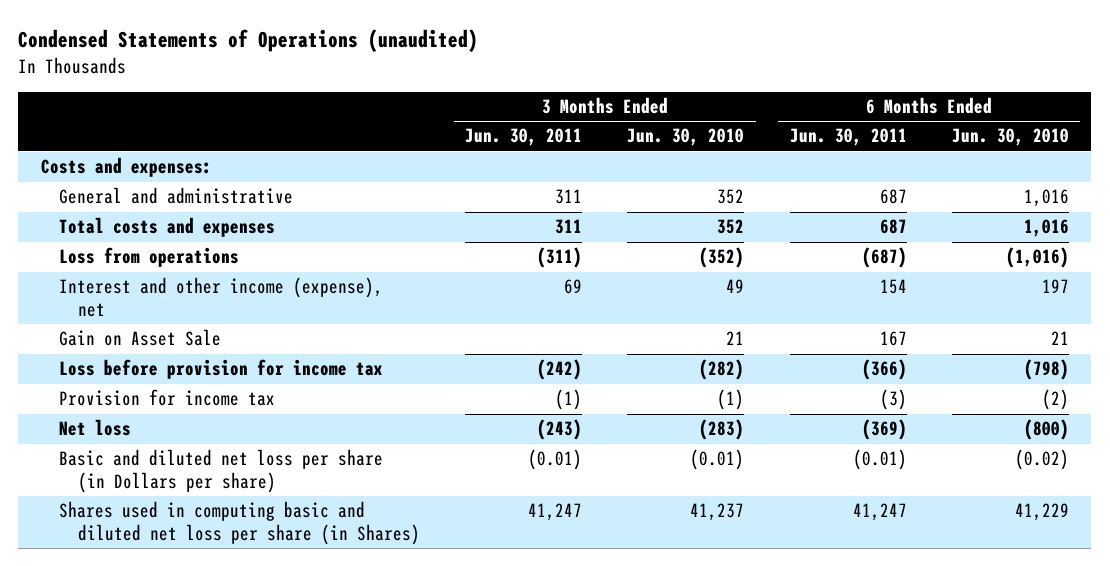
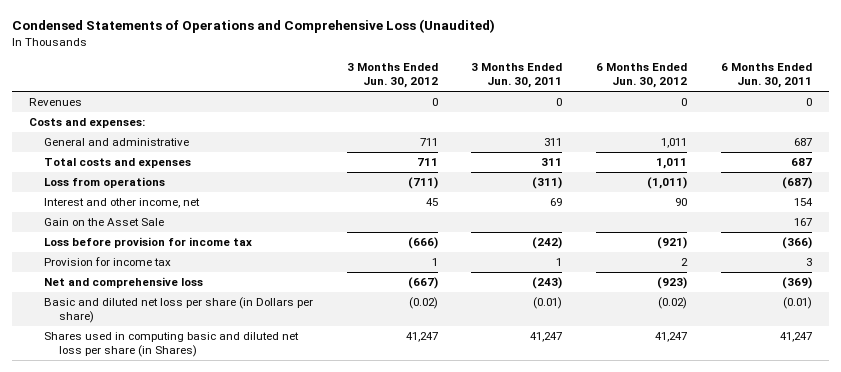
[18,29,479,53] Condensed Statements of Operations (unaudited) -> [12,19,496,34] Condensed Statements of Operations and Comprehensive Loss (Unaudited)
[627,128,745,147] Jun. 30, 2010 -> none
[951,128,1069,147] Jun. 30, 2010 -> none
none -> [346,63,438,89] 3 Months Ended Jun. 30, 2012
none -> [596,63,688,89] 6 Months Ended Jun. 30, 2012
none -> [29,98,83,107] Revenues
[59,277,384,318] Interest and other income (expense), net -> [43,198,200,209] Interest and other income, net
[59,329,222,347] Gain on Asset Sale -> [43,218,164,227] Gain on the Asset Sale
[554,389,582,411] (1) -> [556,258,563,267] 1
[879,389,907,411] (3) -> [805,258,812,267] 3
[59,419,132,437] Net loss -> [43,277,203,289] Net and comprehensive loss

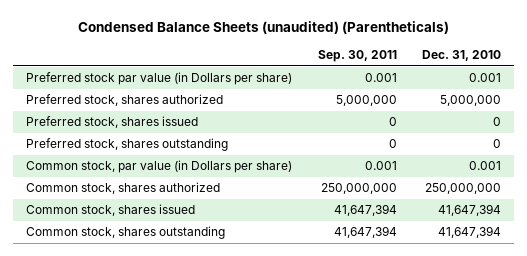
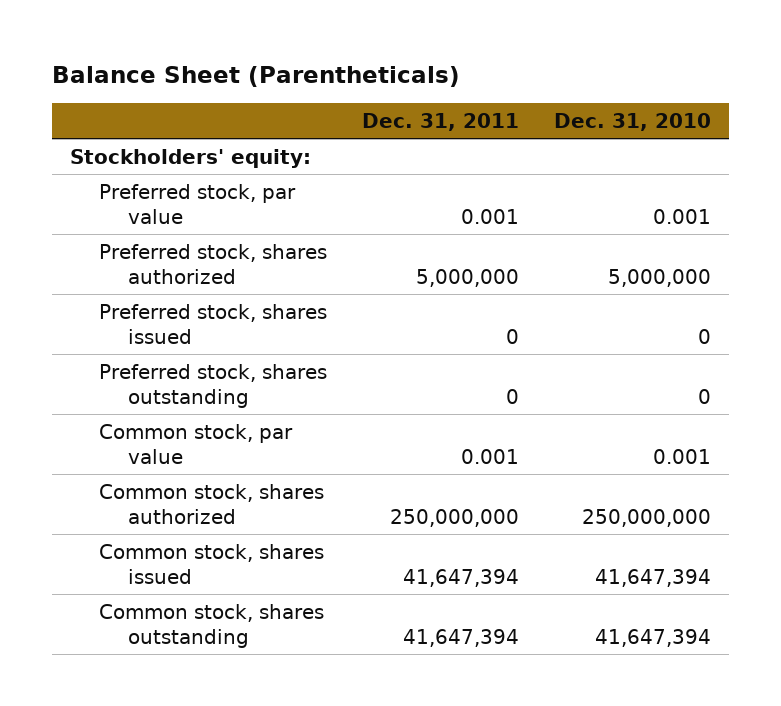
[77,20,449,34] Condensed Balance Sheets (unaudited) (Parentheticals) -> [52,66,461,88] Balance Sheet (Parentheticals)
[317,49,397,62] Sep. 30, 2011 -> none
none -> [361,112,519,131] Dec. 31, 2011
none -> [69,148,311,168] Stockholders' equity:
[26,72,293,86] Preferred stock par value (in Dollars per share) -> [98,183,296,225] Preferred stock, par value
[26,160,293,174] Common stock, par value (in Dollars per share) -> [98,423,293,465] Common stock, par value

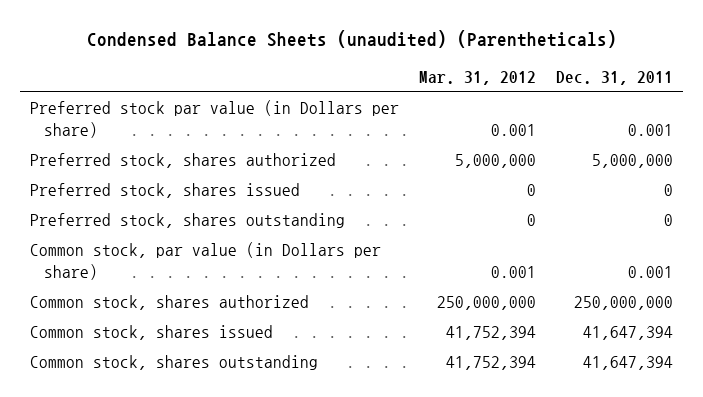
[52,66,461,88] Balance Sheet (Parentheticals) -> [86,30,617,49] Condensed Balance Sheets (unaudited) (Parentheticals)
[554,112,712,131] Dec. 31, 2010 -> none
none -> [419,71,537,86] Mar. 31, 2012
[69,148,311,168] Stockholders' equity: -> none
[98,183,296,225] Preferred stock, par value -> [29,100,399,138] Preferred stock par value (in Dollars per share)
[98,423,293,465] Common stock, par value -> [29,242,381,280] Common stock, par value (in Dollars per share)

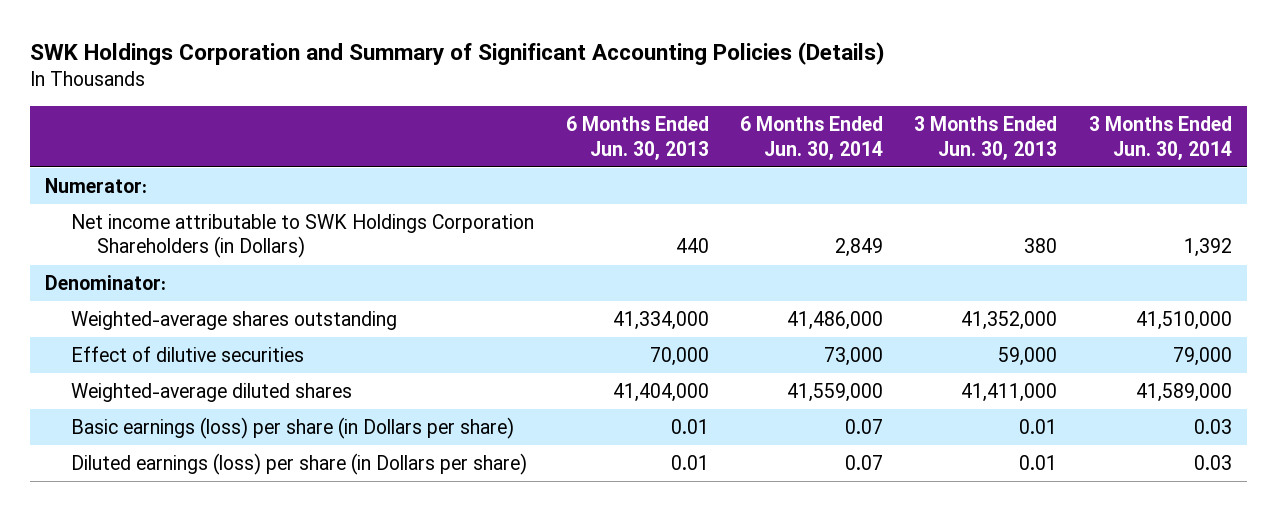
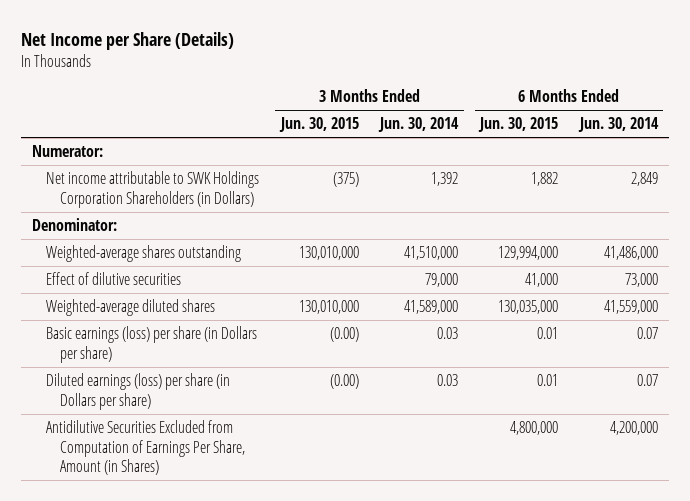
[29,41,885,65] SWK Holdings Corporation and Summary of Significant Accounting Policies (Details) -> [21,31,235,50] Net Income per Share (Details)
[565,116,709,160] 6 Months Ended Jun. 30, 2013 -> none
[914,116,1058,160] 3 Months Ended Jun. 30, 2013 -> none
none -> [278,117,359,133] Jun. 30, 2015
none -> [478,117,559,133] Jun. 30, 2015
none -> [45,420,245,476] Antidilutive Securities Excluded from Computation of Earnings Per Share, Amount (in Shares)

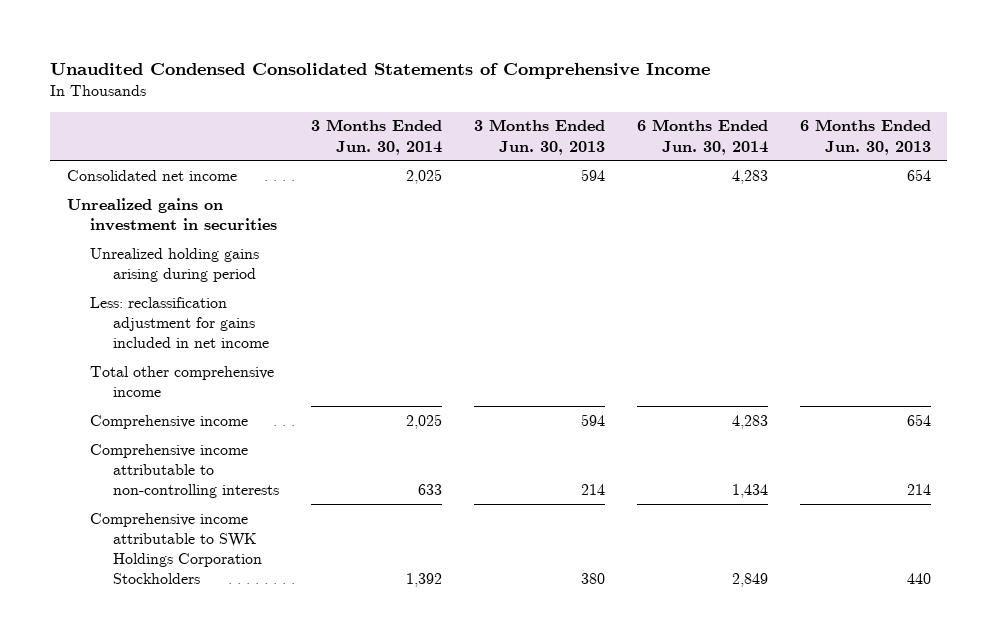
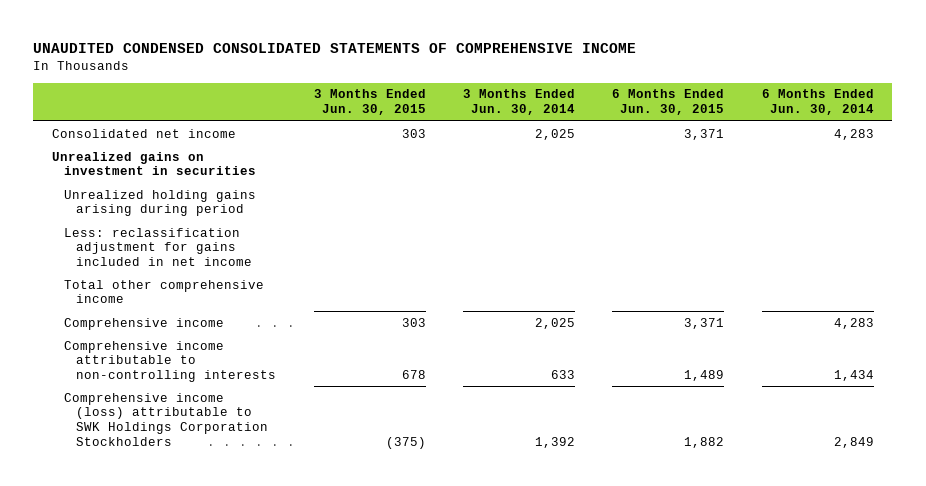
[50,62,711,79] Unaudited Condensed Consolidated Statements of Comprehensive Income -> [33,42,637,53] UNAUDITED CONDENSED CONSOLIDATED STATEMENTS OF COMPREHENSIVE INCOME
[474,119,606,155] 3 Months Ended Jun. 30, 2013 -> none
[800,119,932,155] 6 Months Ended Jun. 30, 2013 -> none
none -> [313,89,426,116] 3 Months Ended Jun. 30, 2015
none -> [612,89,725,116] 6 Months Ended Jun. 30, 2015
[89,512,262,585] Comprehensive income attributable to SWK Holdings Corporation Stockholders -> [64,392,269,446] Comprehensive income (loss) attributable to SWK Holdings Corporation Stockholders

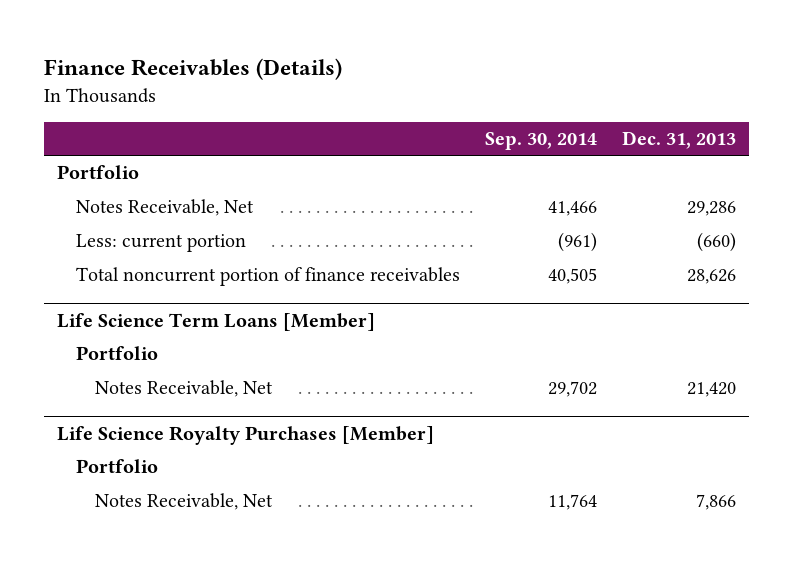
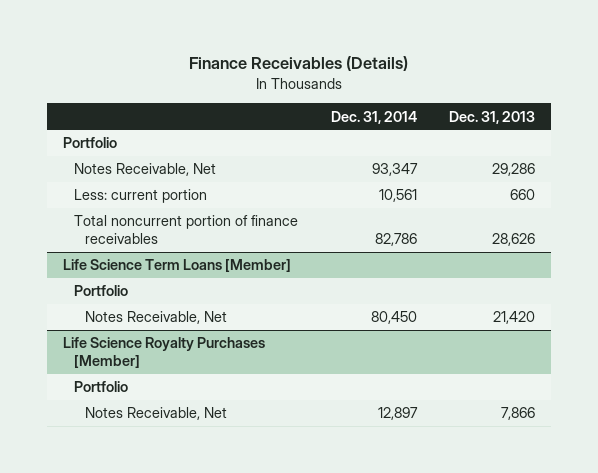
[485,131,598,150] Sep. 30, 2014 -> none
none -> [330,110,417,124] Dec. 31, 2014
[697,232,737,253] (660) -> [510,189,536,201] 660

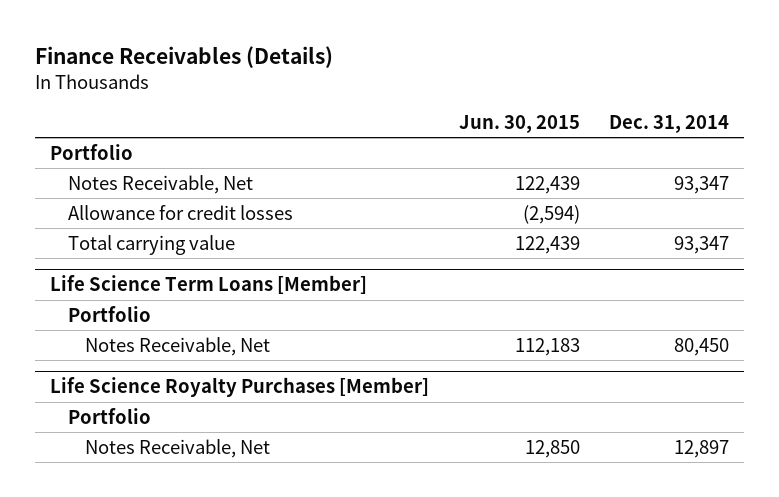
[449,110,536,124] Dec. 31, 2013 -> none
none -> [458,114,580,133] Jun. 30, 2015
[73,189,207,204] Less: current portion -> none
[73,215,298,245] Total noncurrent portion of finance receivables -> none
none -> [67,204,293,220] Allowance for credit losses
none -> [67,234,235,255] Total carrying value

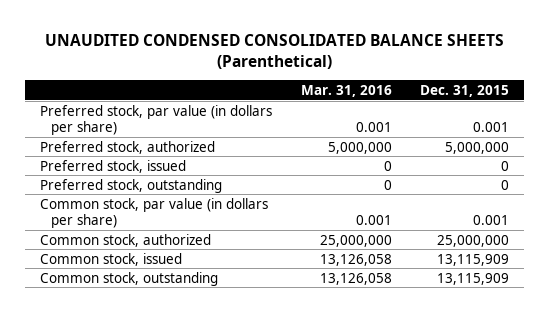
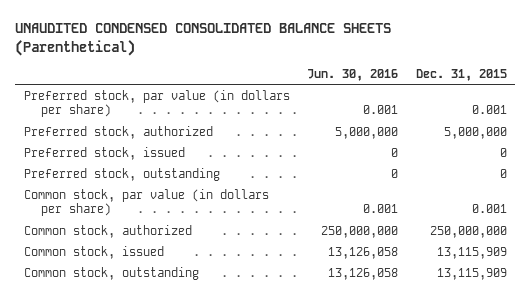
[300,84,392,97] Mar. 31, 2016 -> none
none -> [307,69,399,82] Jun. 30, 2016
[437,234,510,247] 25,000,000 -> [429,225,507,238] 250,000,000

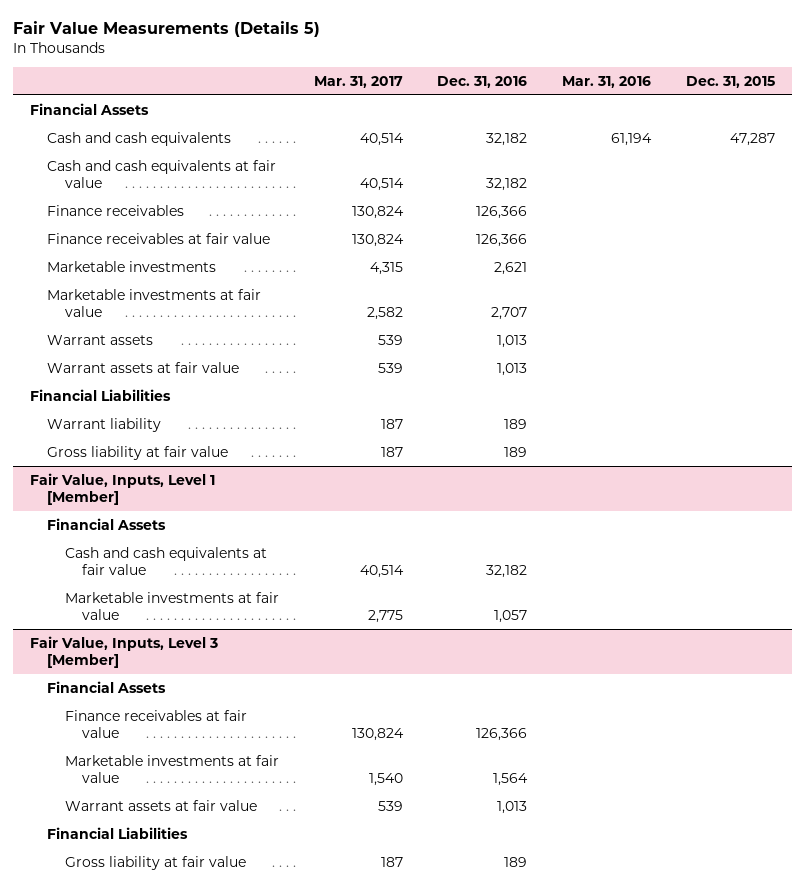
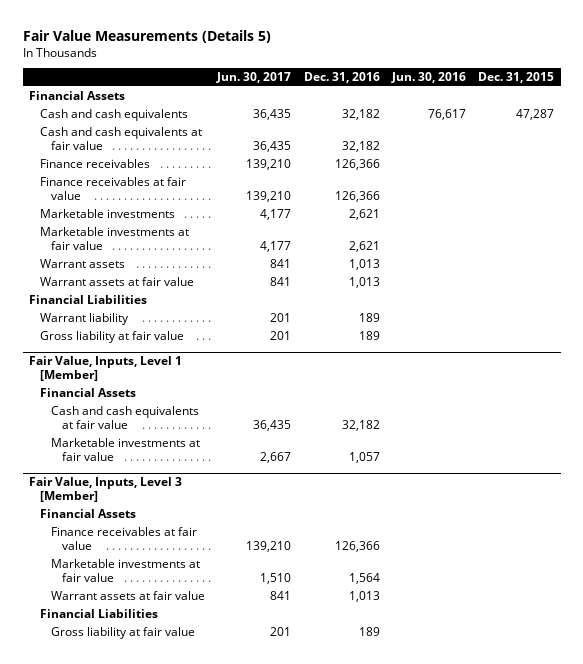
[313,75,403,88] Mar. 31, 2017 -> none
[561,75,651,88] Mar. 31, 2016 -> none
none -> [216,72,292,84] Jun. 30, 2017
none -> [391,72,467,84] Jun. 30, 2016
[491,307,528,321] 2,707 -> [348,241,380,253] 2,621

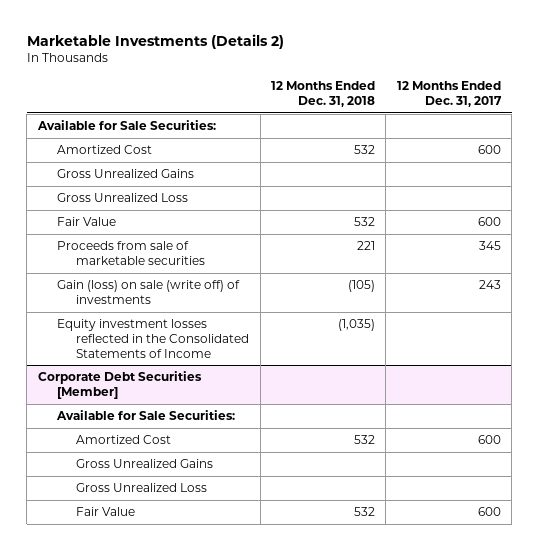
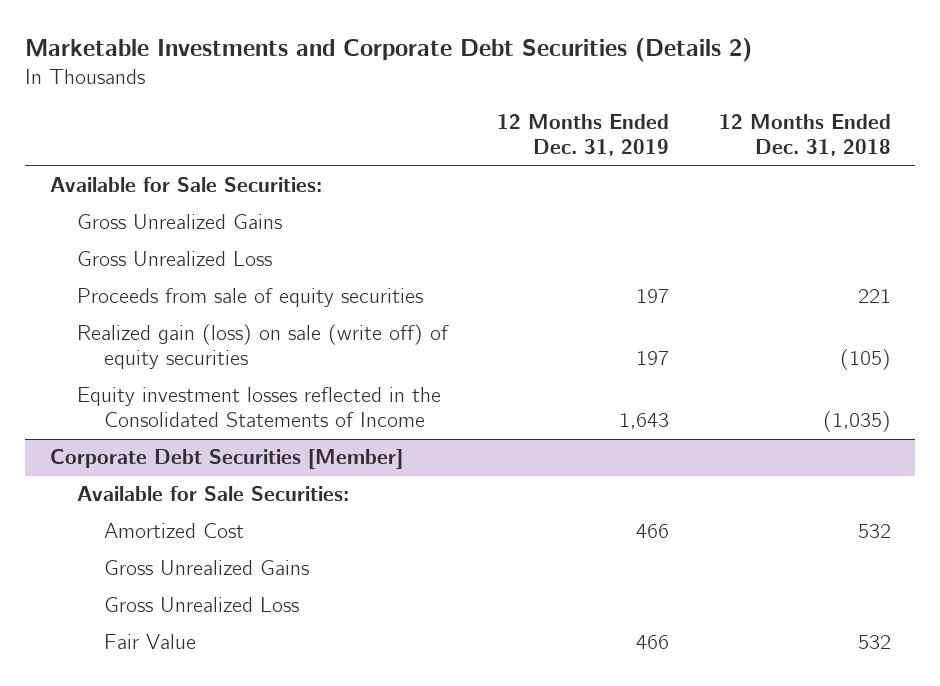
[26,33,284,49] Marketable Investments (Details 2) -> [24,38,752,63] Marketable Investments and Corporate Debt Securities (Details 2)
[396,81,502,107] 12 Months Ended Dec. 31, 2017 -> none
none -> [497,114,670,157] 12 Months Ended Dec. 31, 2019
[57,145,153,155] Amortized Cost -> none
[57,217,117,227] Fair Value -> none
[57,241,206,265] Proceeds from sale of marketable securities -> [76,288,423,308] Proceeds from sale of equity securities
[57,280,241,304] Gain (loss) on sale (write off) of investments -> [76,324,449,370] Realized gain (loss) on sale (write off) of equity securities

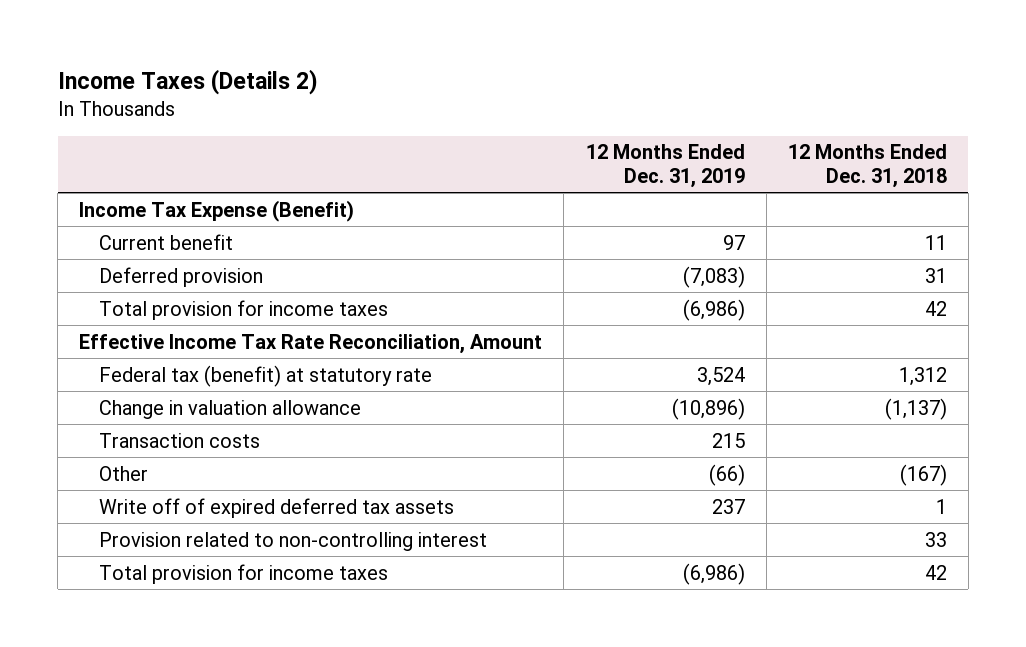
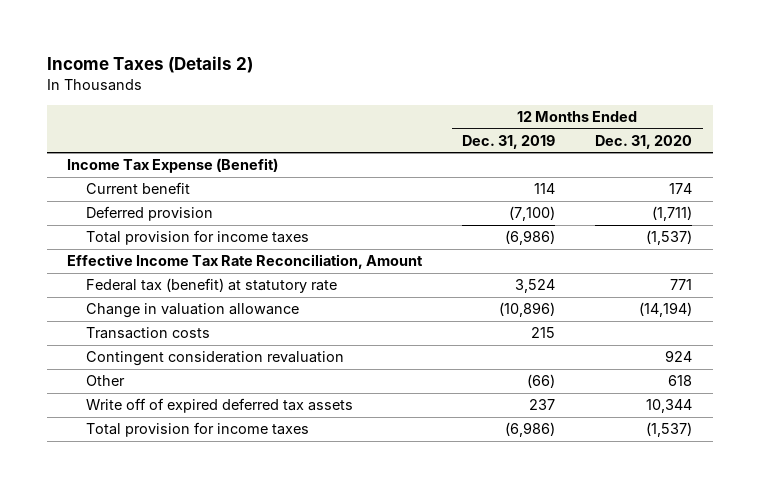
[787,144,947,189] 12 Months Ended Dec. 31, 2018 -> none
none -> [595,134,693,149] Dec. 31, 2020
[722,234,745,250] 97 -> [534,183,556,195] 114
[682,265,745,288] (7,083) -> [509,206,556,222] (7,100)
none -> [86,351,345,367] Contingent consideration revaluation
[99,531,488,551] Provision related to non-controlling interest -> none

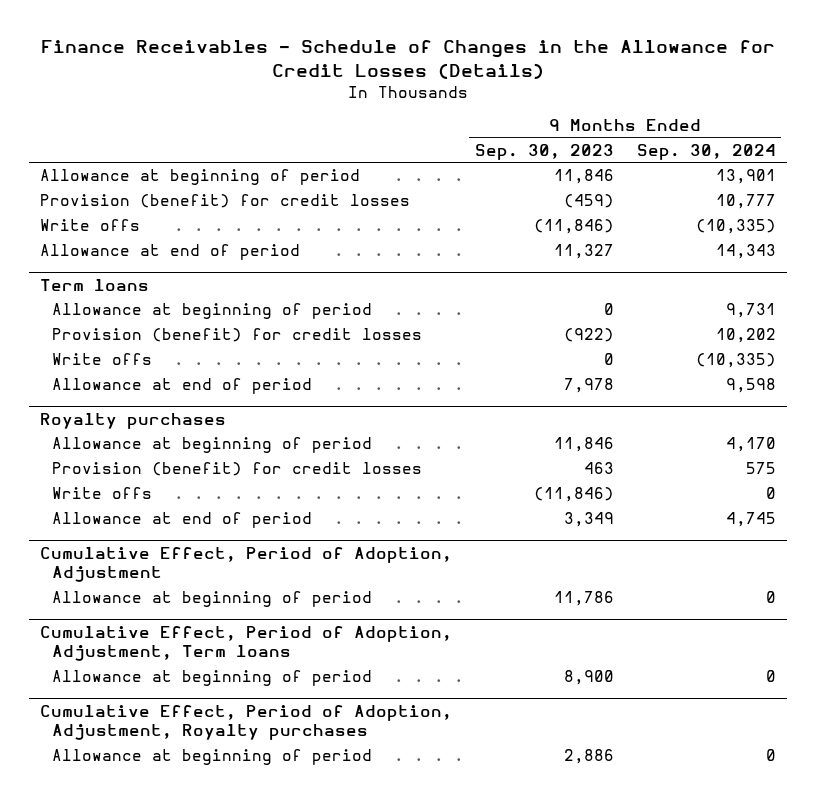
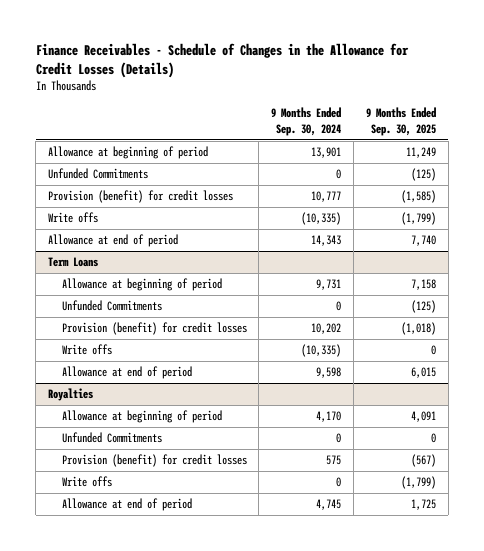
[474,143,614,160] Sep. 30, 2023 -> none
none -> [365,107,436,137] 9 Months Ended Sep. 30, 2025
none -> [48,168,149,180] Unfunded Commitments
[40,278,150,291] Term loans -> [48,257,99,268] Term Loans
none -> [61,300,162,312] Unfunded Commitments
[40,412,227,429] Royalty purchases -> [48,388,94,402] Royalties
none -> [61,432,162,444] Unfunded Commitments
[40,546,453,583] Cumulative Effect, Period of Adoption, Adjustment -> none
[51,591,372,608] Allowance at beginning of period -> none
[40,625,453,662] Cumulative Effect, Period of Adoption, Adjustment, Term loans -> none
[51,670,372,687] Allowance at beginning of period -> none
[40,704,453,741] Cumulative Effect, Period of Adoption, Adjustment, Royalty purchases -> none
[51,749,372,766] Allowance at beginning of period -> none

